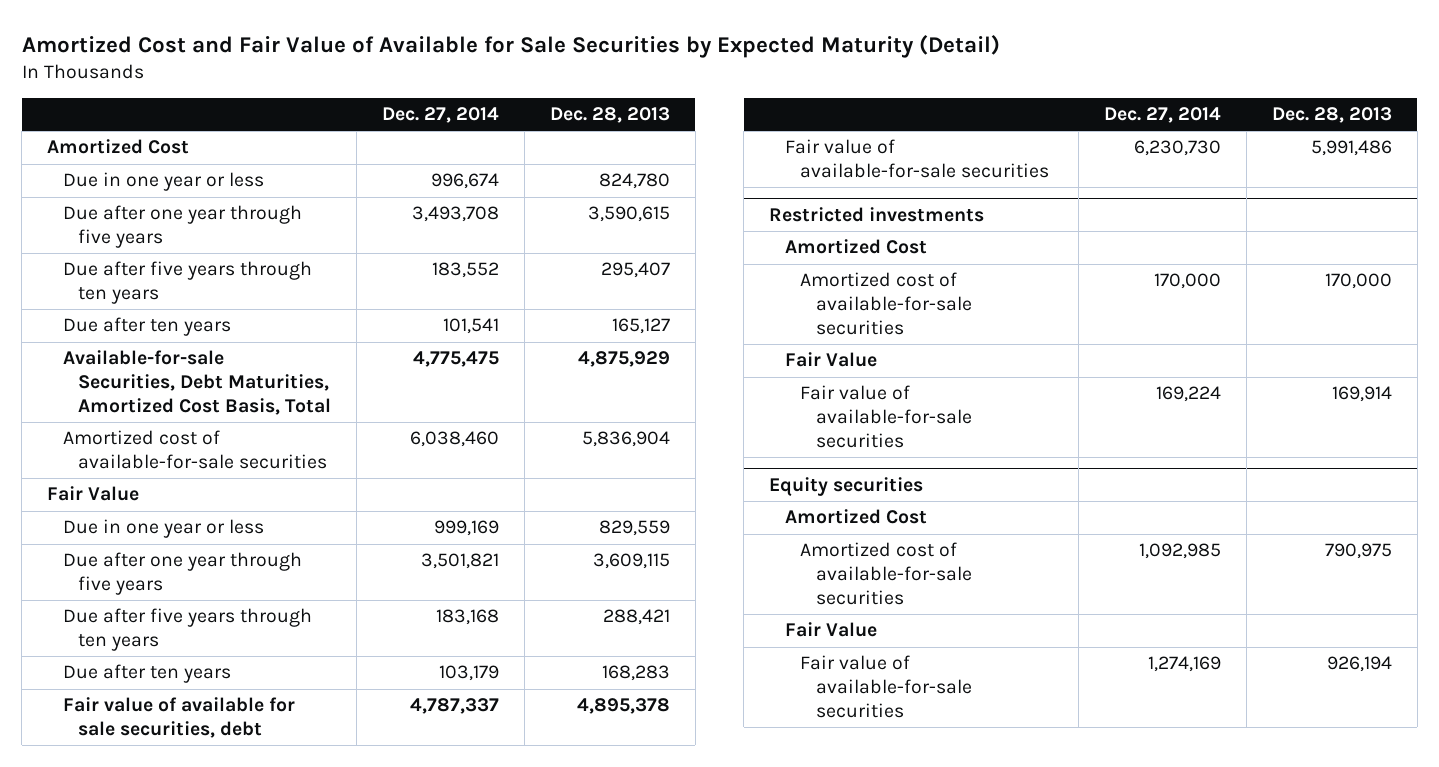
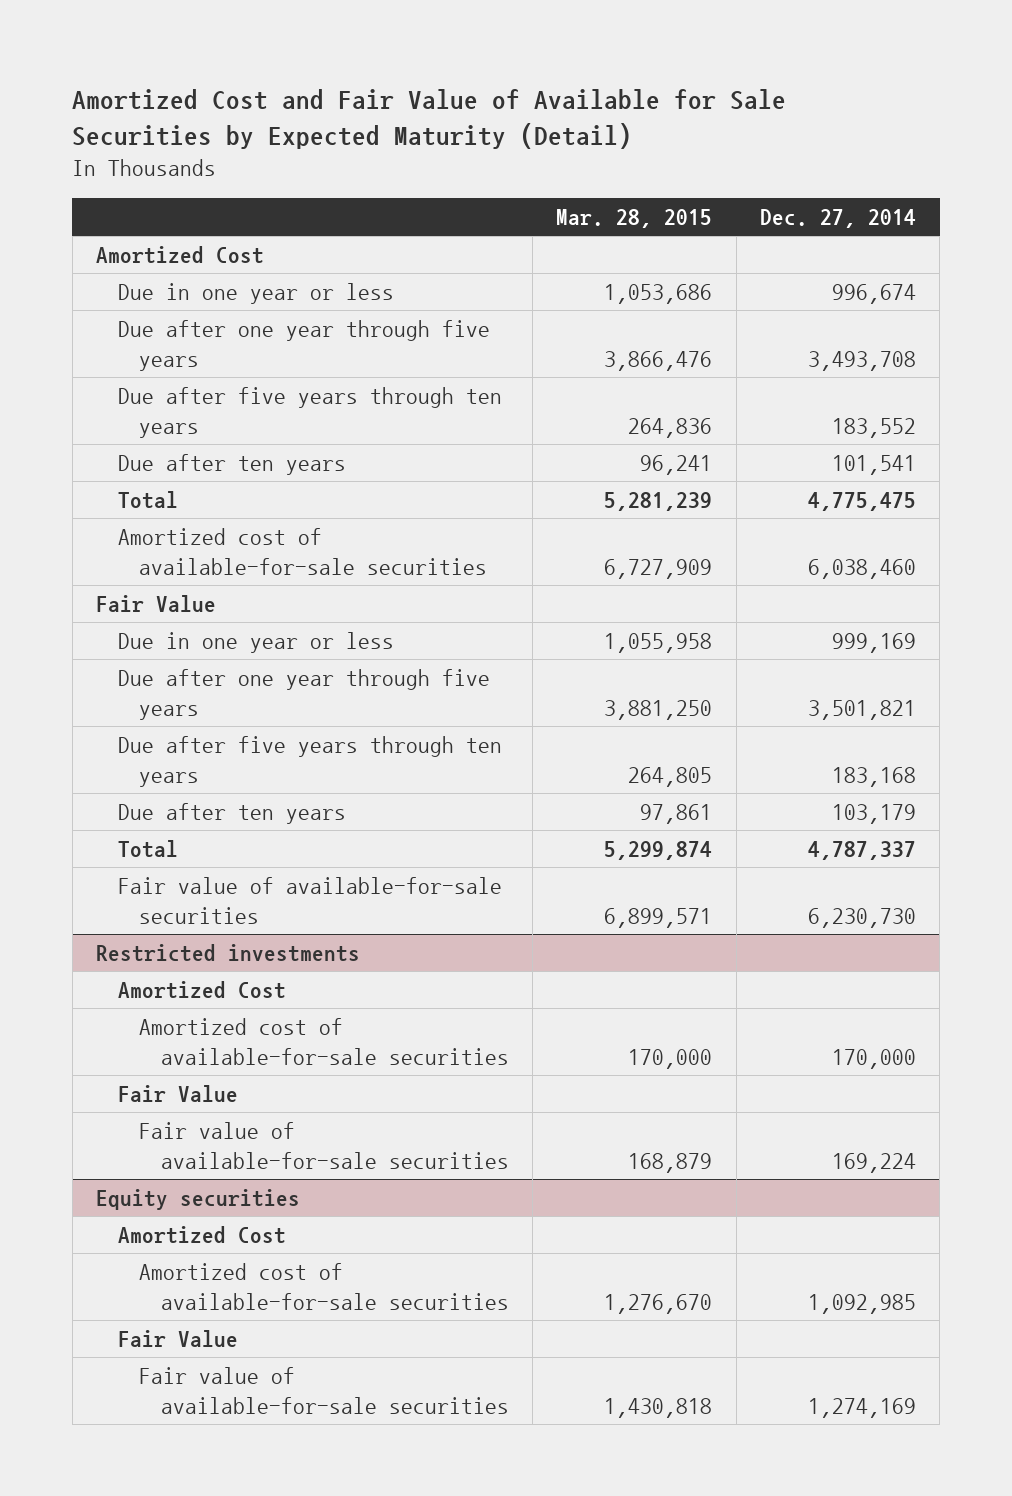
[549,107,670,124] Dec. 28, 2013 -> none
none -> [556,209,713,229] Mar. 28, 2015
[62,350,332,415] Available-for-sale Securities, Debt Maturities, Amortized Cost Basis, Total -> [117,490,178,509] Total
[62,697,295,739] Fair value of available for sale securities, debt -> [117,839,178,858] Total

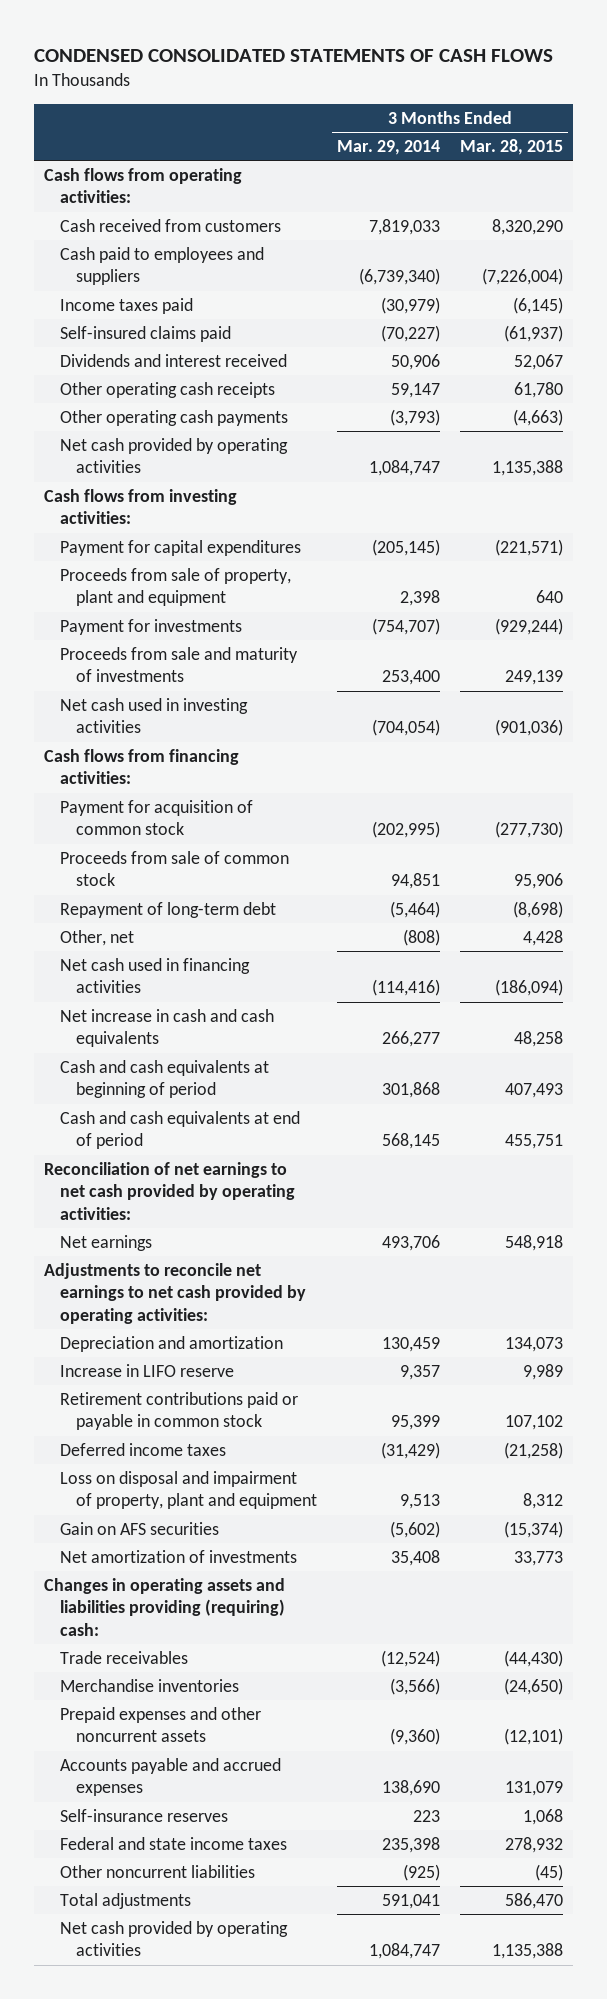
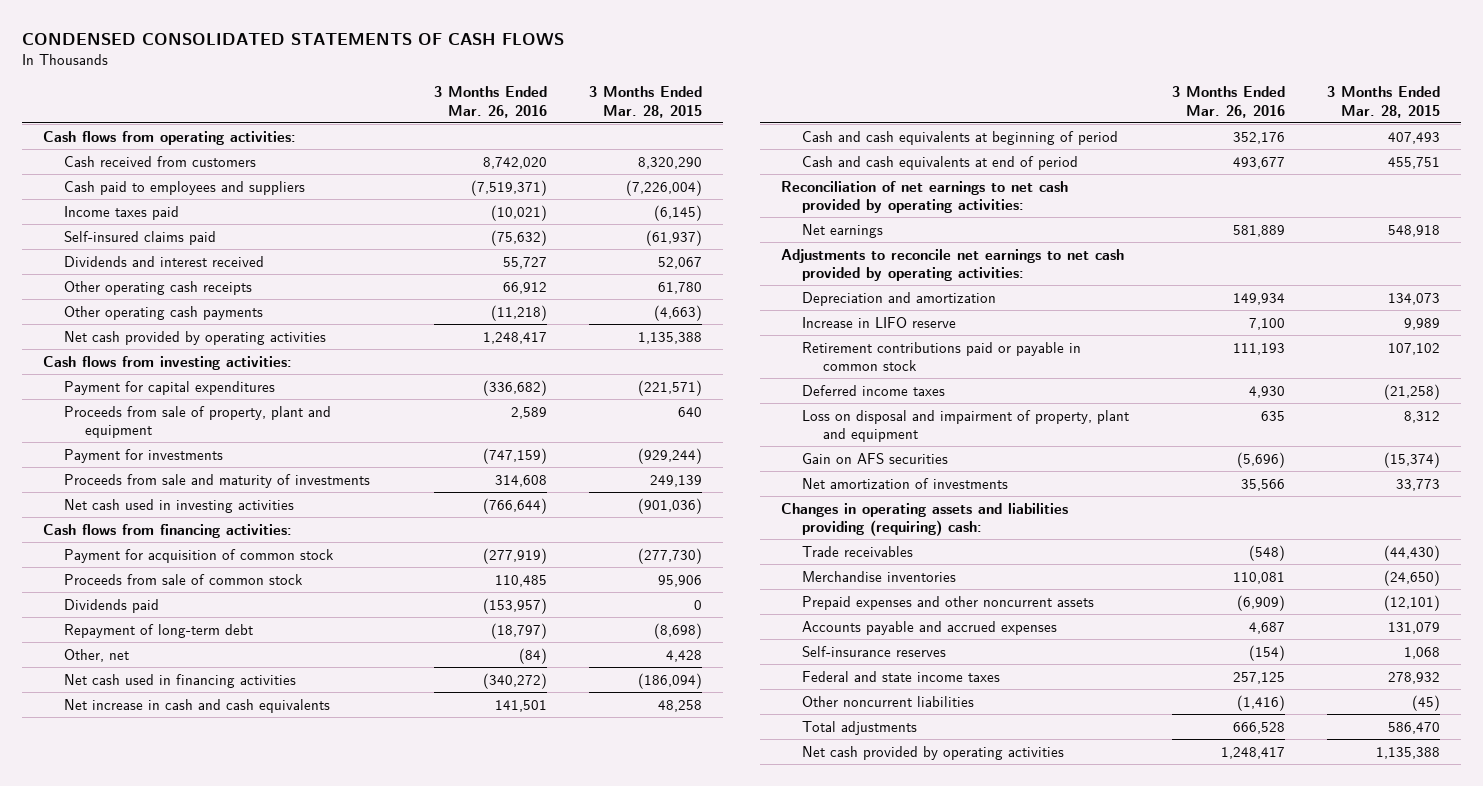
[336,140,440,156] Mar. 29, 2014 -> none
none -> [433,86,547,118] 3 Months Ended Mar. 26, 2016
none -> [64,598,160,613] Dividends paid

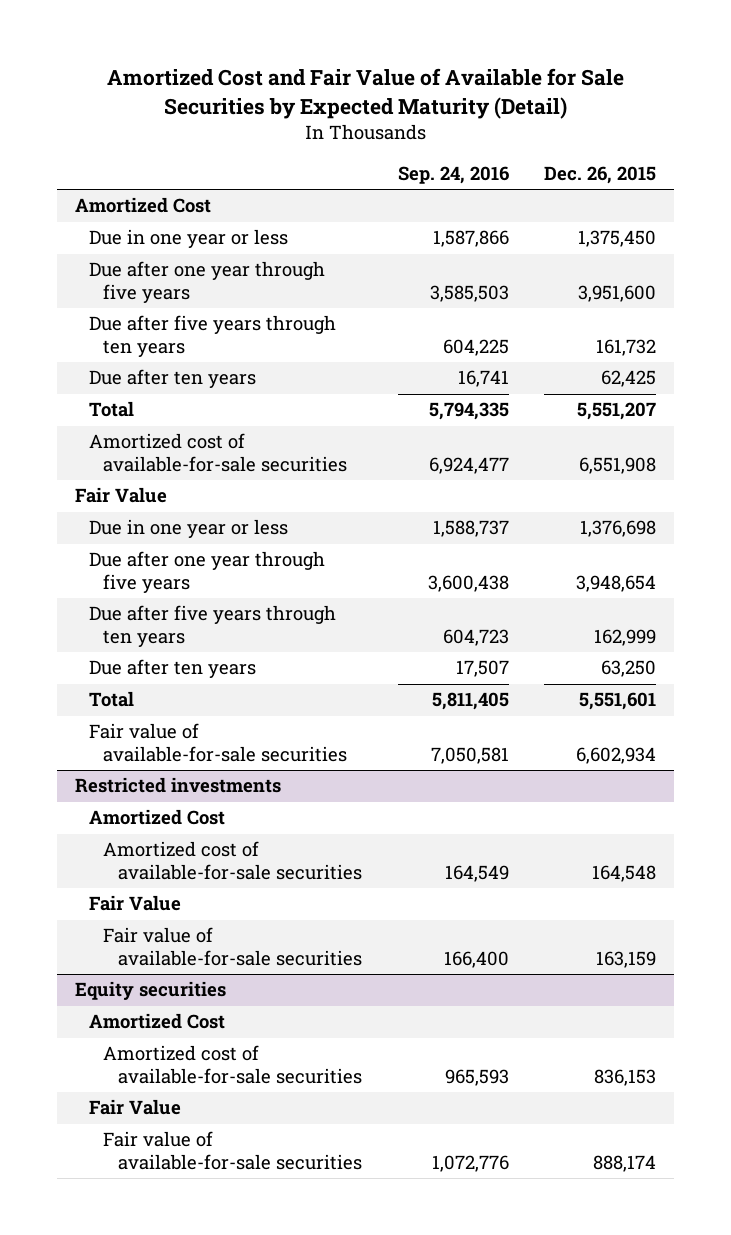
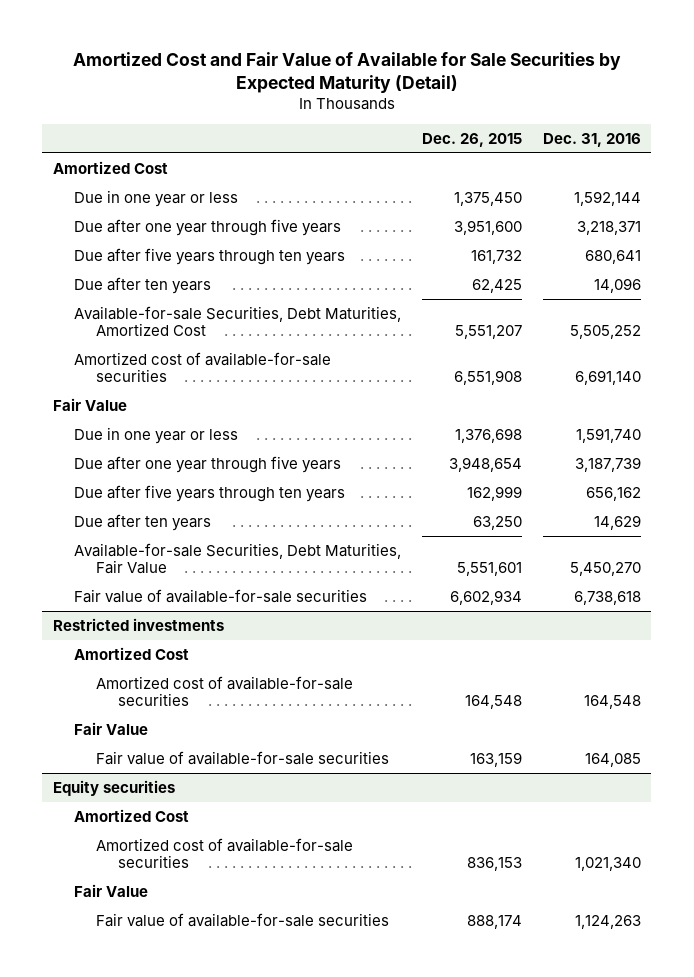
[397,166,509,185] Sep. 24, 2016 -> none
none -> [542,133,641,148] Dec. 31, 2016
[89,401,135,418] Total -> [74,305,402,337] Available-for-sale Securities, Debt Maturities, Amortized Cost
[89,691,135,708] Total -> [74,542,402,575] Available-for-sale Securities, Debt Maturities, Fair Value

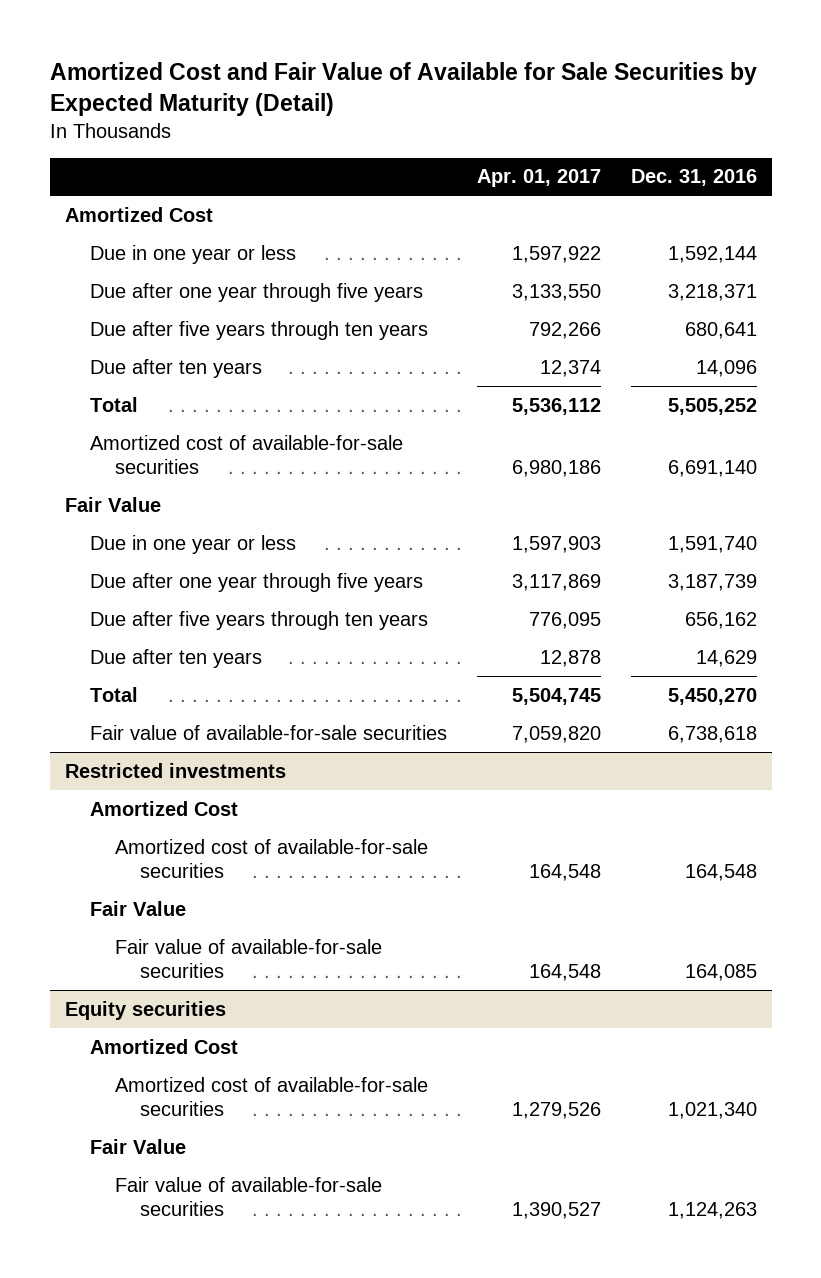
[422,133,523,148] Dec. 26, 2015 -> none
none -> [476,169,601,188] Apr. 01, 2017
[74,305,402,337] Available-for-sale Securities, Debt Maturities, Amortized Cost -> [89,396,138,412] Total
[74,542,402,575] Available-for-sale Securities, Debt Maturities, Fair Value -> [89,686,138,702] Total

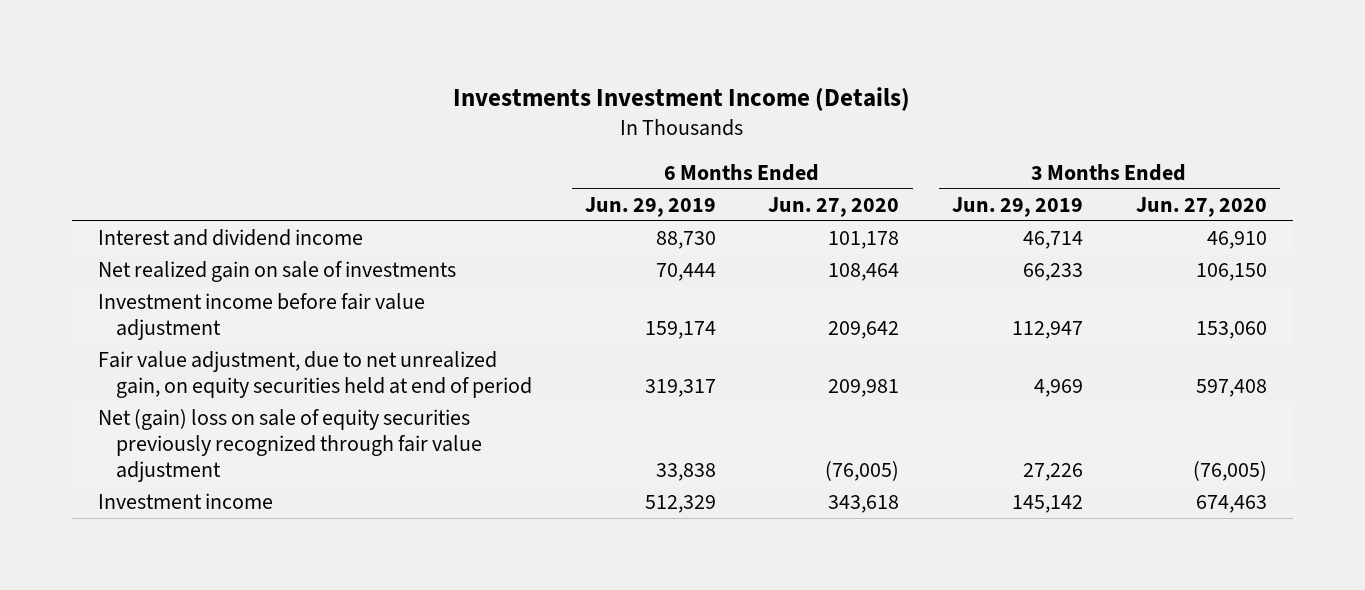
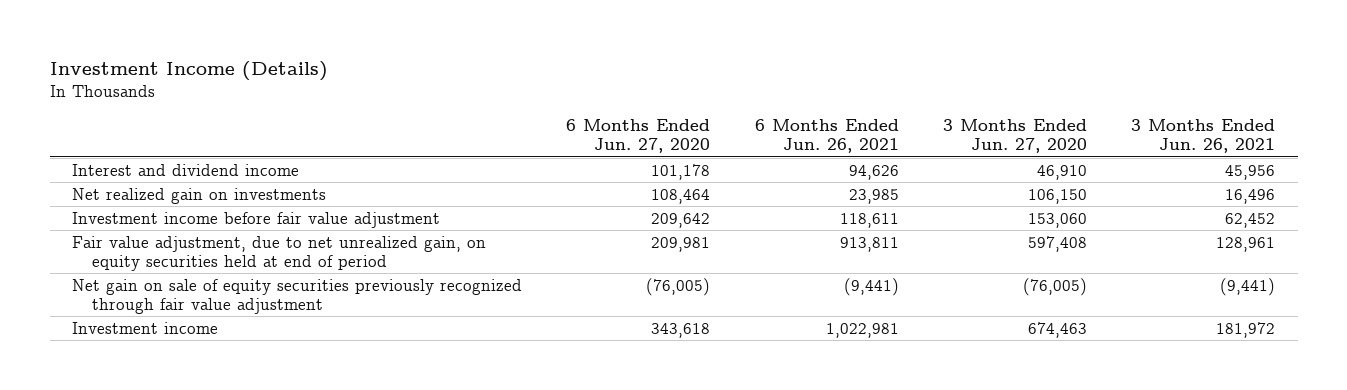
[453,86,911,111] Investments Investment Income (Details) -> [49,61,328,82] Investment Income (Details)
[584,197,716,218] Jun. 29, 2019 -> none
[952,197,1084,218] Jun. 29, 2019 -> none
none -> [754,118,899,154] 6 Months Ended Jun. 26, 2021
none -> [1131,118,1276,154] 3 Months Ended Jun. 26, 2021
[98,261,457,283] Net realized gain on sale of investments -> [71,187,326,204] Net realized gain on investments
[98,409,483,482] Net (gain) loss on sale of equity securities previously recognized through fair value adjustment -> [71,278,522,314] Net gain on sale of equity securities previously recognized through fair value adjustment

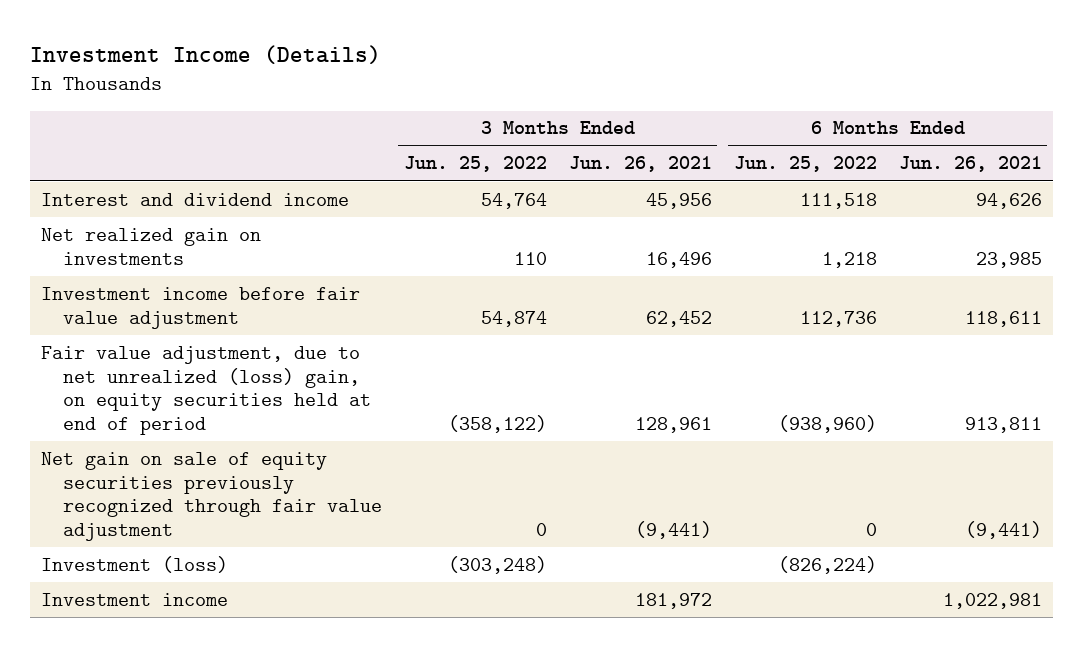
[566,118,711,154] 6 Months Ended Jun. 27, 2020 -> none
[943,118,1088,154] 3 Months Ended Jun. 27, 2020 -> none
none -> [403,156,547,173] Jun. 25, 2022
none -> [733,156,877,173] Jun. 25, 2022
[71,235,486,271] Fair value adjustment, due to net unrealized gain, on equity securities held at end of period -> [41,345,371,436] Fair value adjustment, due to net unrealized (loss) gain, on equity securities held at end of period
none -> [41,555,229,573] Investment (loss)

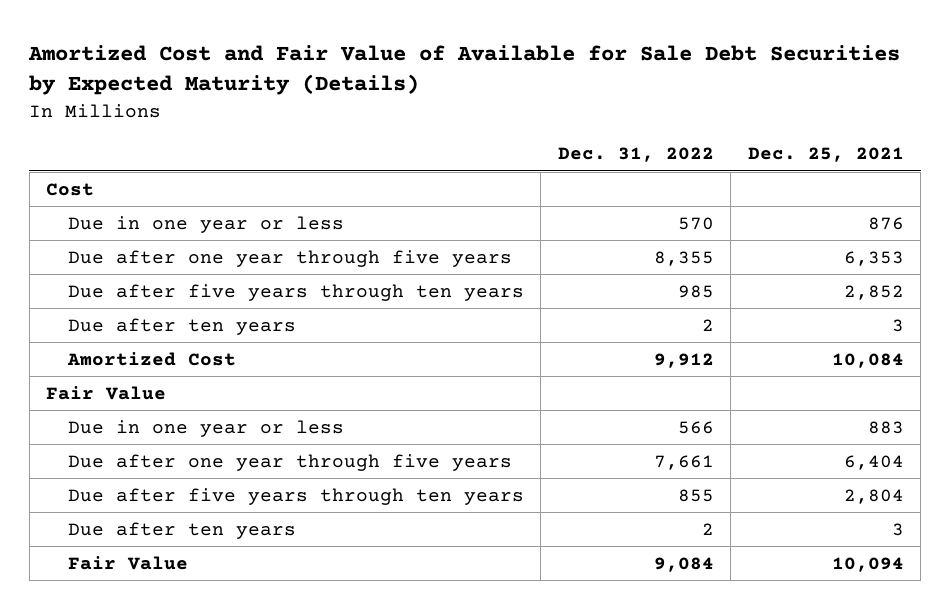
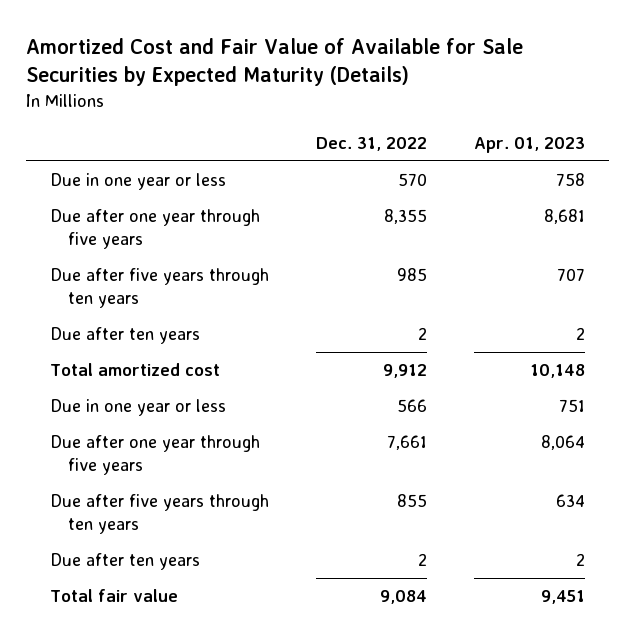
[28,44,901,96] Amortized Cost and Fair Value of Available for Sale Debt Securities by Expected Maturity (Details) -> [26,38,524,87] Amortized Cost and Fair Value of Available for Sale Securities by Expected Maturity (Details)
[747,147,904,163] Dec. 25, 2021 -> none
none -> [474,136,586,153] Apr. 01, 2023
[46,182,95,196] Cost -> none
[46,385,167,400] Fair Value -> none
[67,351,237,366] Amortized Cost -> [49,363,220,377] Total amortized cost
[68,555,189,570] Fair Value -> [49,589,178,603] Total fair value

